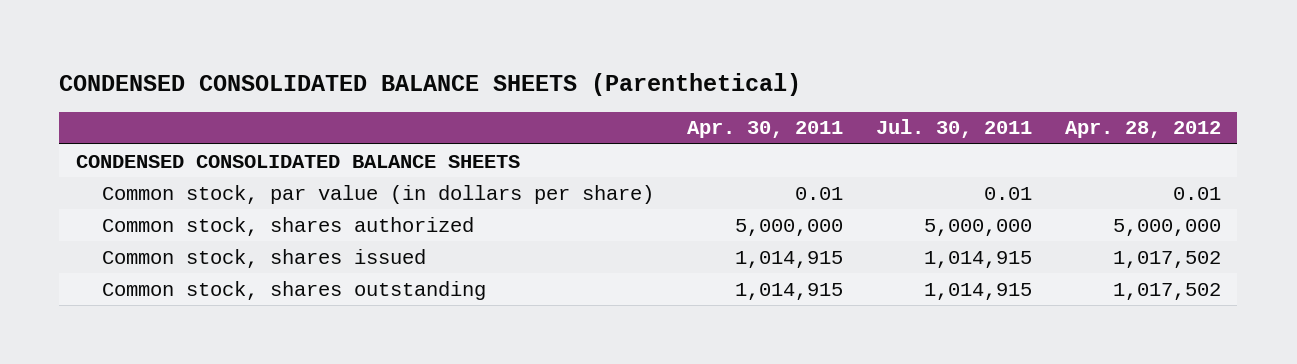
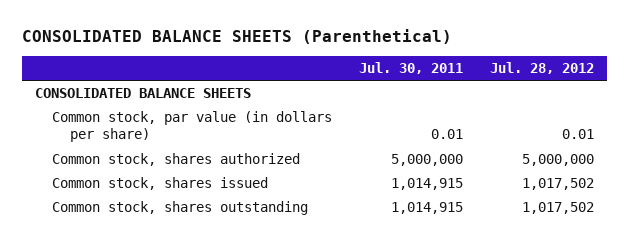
[59,73,802,97] CONDENSED CONSOLIDATED BALANCE SHEETS (Parenthetical) -> [21,29,452,45] CONSOLIDATED BALANCE SHEETS (Parenthetical)
[686,121,843,139] Apr. 30, 2011 -> none
[1064,121,1221,139] Apr. 28, 2012 -> none
none -> [489,61,594,74] Jul. 28, 2012
[75,154,520,168] CONDENSED CONSOLIDATED BALANCE SHEETS -> [34,88,251,99] CONSOLIDATED BALANCE SHEETS

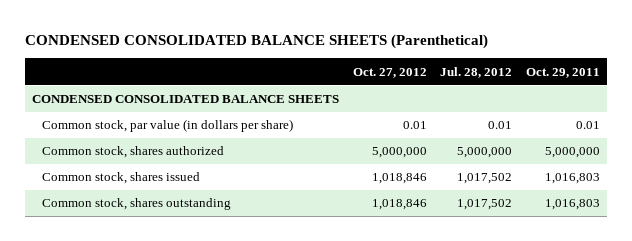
[21,29,452,45] CONSOLIDATED BALANCE SHEETS (Parenthetical) -> [25,34,489,50] CONDENSED CONSOLIDATED BALANCE SHEETS (Parenthetical)
[359,61,464,74] Jul. 30, 2011 -> none
none -> [352,67,427,78] Oct. 27, 2012
none -> [526,67,601,78] Oct. 29, 2011
[34,88,251,99] CONSOLIDATED BALANCE SHEETS -> [32,95,340,104] CONDENSED CONSOLIDATED BALANCE SHEETS

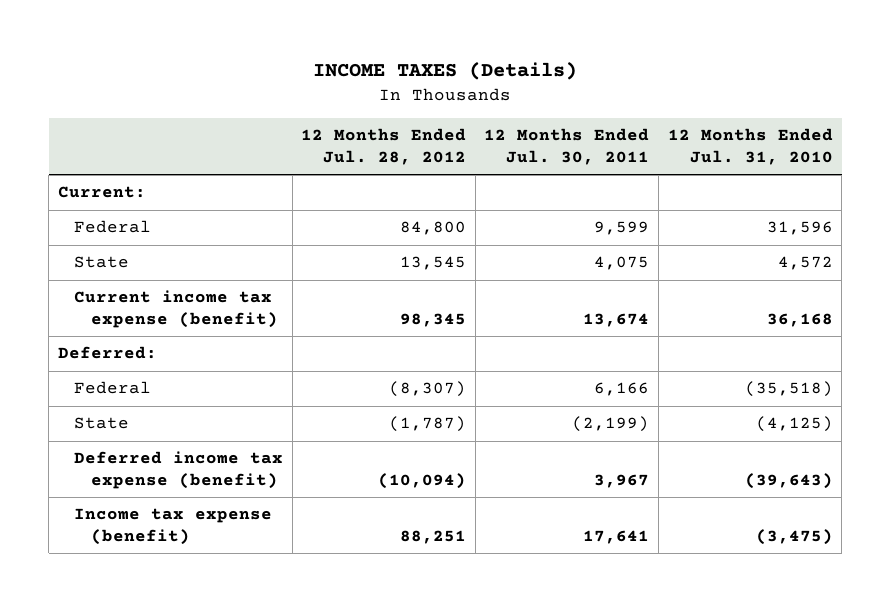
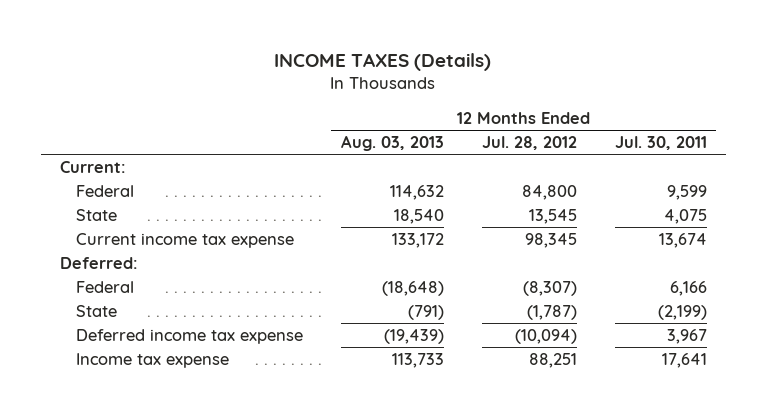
[667,128,833,165] 12 Months Ended Jul. 31, 2010 -> none
none -> [340,135,444,152] Aug. 03, 2013
[74,290,278,329] Current income tax expense (benefit) -> [75,233,294,249] Current income tax expense
[74,451,284,490] Deferred income tax expense (benefit) -> [75,329,303,345] Deferred income tax expense
[74,508,273,546] Income tax expense (benefit) -> [75,353,229,369] Income tax expense

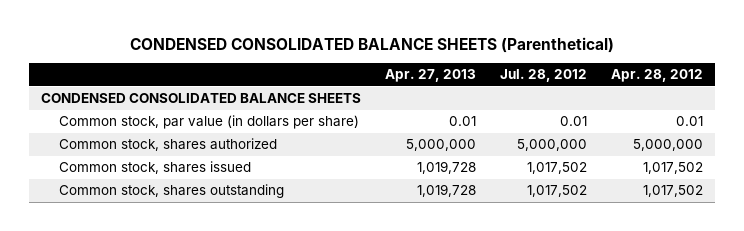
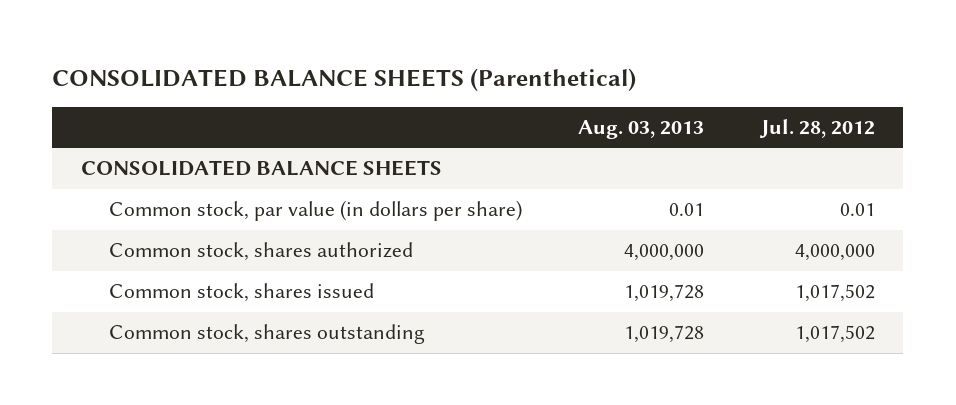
[129,36,614,53] CONDENSED CONSOLIDATED BALANCE SHEETS (Parenthetical) -> [52,67,637,91] CONSOLIDATED BALANCE SHEETS (Parenthetical)
[384,69,476,83] Apr. 27, 2013 -> none
[611,69,704,83] Apr. 28, 2012 -> none
none -> [578,120,705,140] Aug. 03, 2013
[40,93,361,104] CONDENSED CONSOLIDATED BALANCE SHEETS -> [80,160,442,177] CONSOLIDATED BALANCE SHEETS
[517,139,588,152] 5,000,000 -> [795,244,876,262] 4,000,000

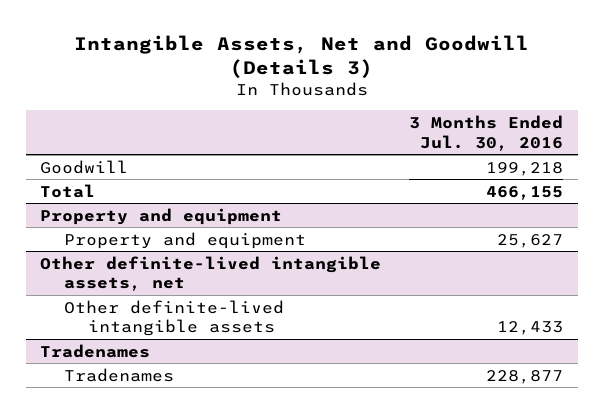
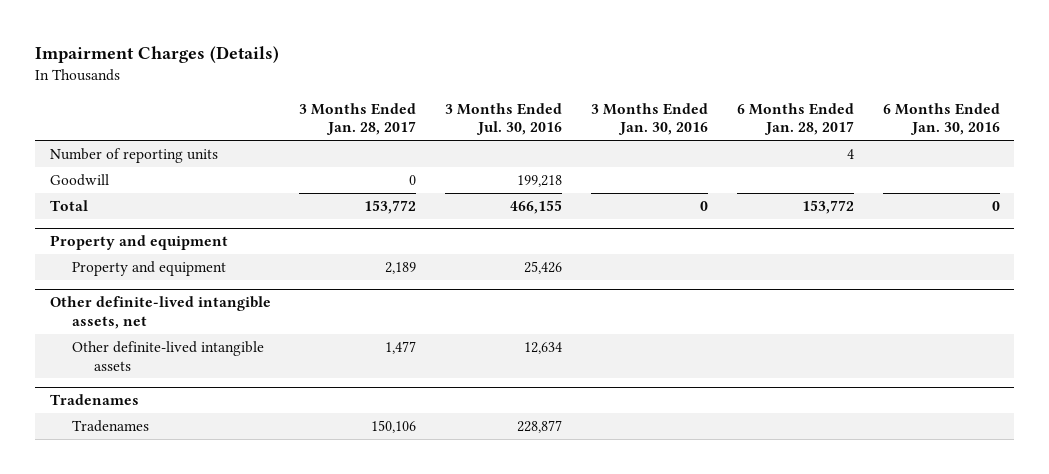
[73,34,529,79] Intangible Assets, Net and Goodwill (Details 3) -> [35,46,280,64] Impairment Charges (Details)
none -> [299,102,417,136] 3 Months Ended Jan. 28, 2017
none -> [591,102,709,136] 3 Months Ended Jan. 30, 2016
none -> [736,102,854,136] 6 Months Ended Jan. 28, 2017
none -> [882,102,1000,136] 6 Months Ended Jan. 30, 2016
none -> [49,147,218,163] Number of reporting units
[497,233,564,248] 25,627 -> [524,260,563,274] 25,426
[497,321,564,336] 12,433 -> [524,341,563,354] 12,634

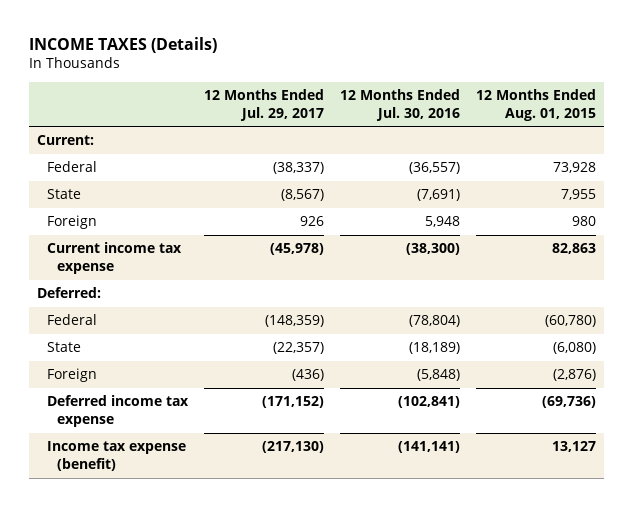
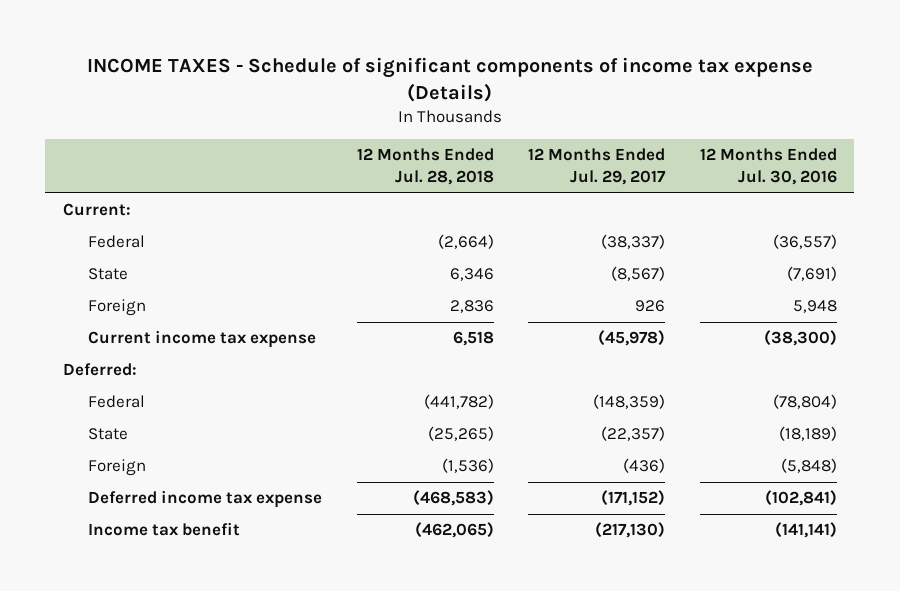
[29,37,218,54] INCOME TAXES (Details) -> [86,57,813,102] INCOME TAXES - Schedule of significant components of income tax expense (Details)
[475,89,596,121] 12 Months Ended Aug. 01, 2015 -> none
none -> [356,148,494,186] 12 Months Ended Jul. 28, 2018
[47,441,187,471] Income tax expense (benefit) -> [88,522,241,537] Income tax benefit

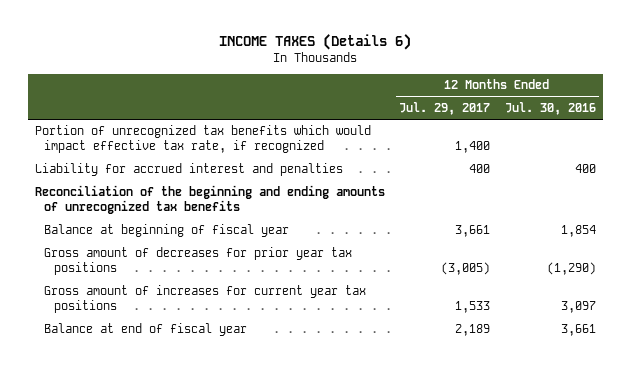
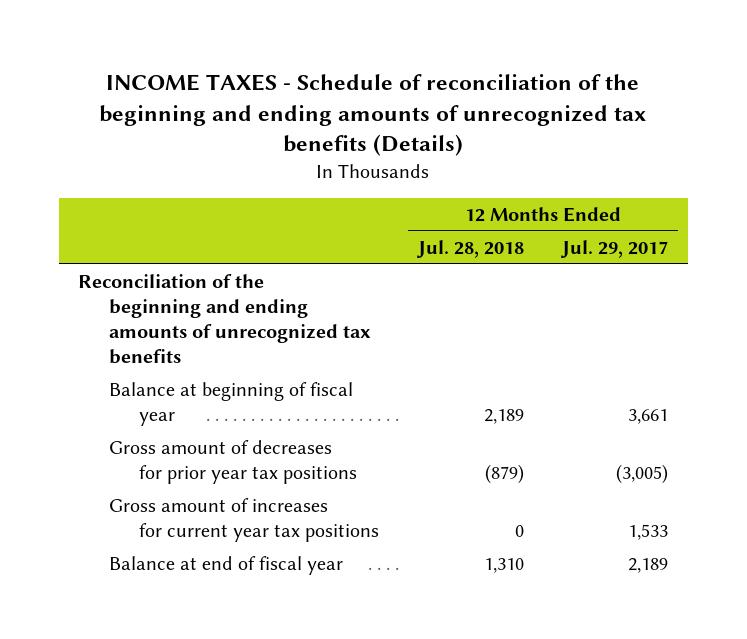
[219,34,412,51] INCOME TAXES (Details 6) -> [99,73,647,157] INCOME TAXES - Schedule of reconciliation of the beginning and ending amounts of unrecognized tax benefits (Details)
[504,101,596,115] Jul. 30, 2016 -> none
none -> [415,239,524,258] Jul. 28, 2018
[35,125,372,154] Portion of unrecognized tax benefits which would impact effective tax rate, if recognized -> none
[35,163,344,177] Liability for accrued interest and penalties -> none

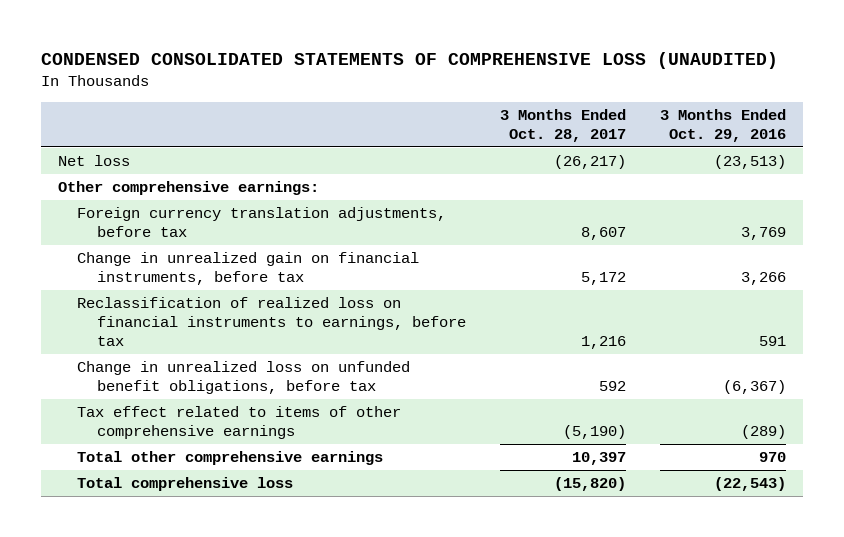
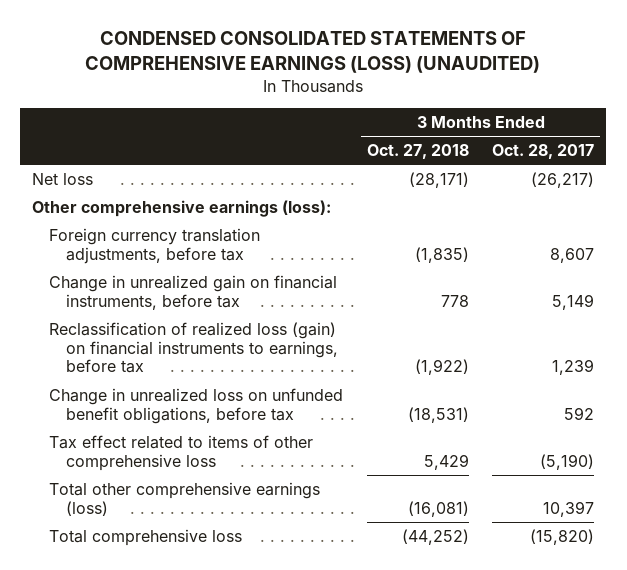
[40,52,778,70] CONDENSED CONSOLIDATED STATEMENTS OF COMPREHENSIVE LOSS (UNAUDITED) -> [85,31,541,73] CONDENSED CONSOLIDATED STATEMENTS OF COMPREHENSIVE EARNINGS (LOSS) (UNAUDITED)
[660,108,787,142] 3 Months Ended Oct. 29, 2016 -> none
none -> [366,144,469,160] Oct. 27, 2018
[57,181,319,196] Other comprehensive earnings: -> [32,200,332,218] Other comprehensive earnings (loss):
[580,271,626,285] 5,172 -> [552,293,595,310] 5,149
[77,297,466,346] Reclassification of realized loss on financial instruments to earnings, before tax -> [49,322,339,374] Reclassification of realized loss (gain) on financial instruments to earnings, before tax
[580,335,626,349] 1,216 -> [552,359,595,376] 1,239
[77,406,402,439] Tax effect related to items of other comprehensive earnings -> [49,435,314,471] Tax effect related to items of other comprehensive loss
[77,451,384,466] Total other comprehensive earnings -> [49,482,321,516] Total other comprehensive earnings (loss)

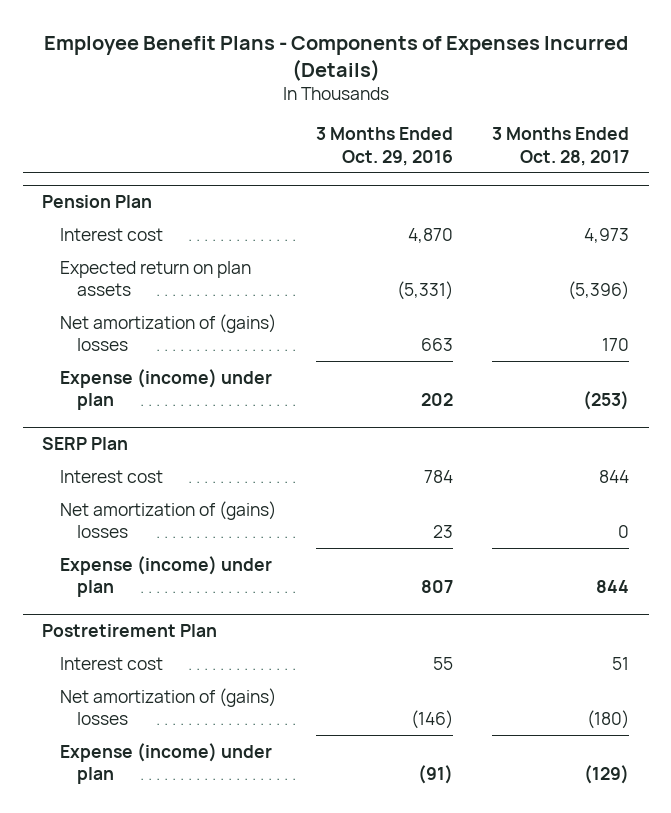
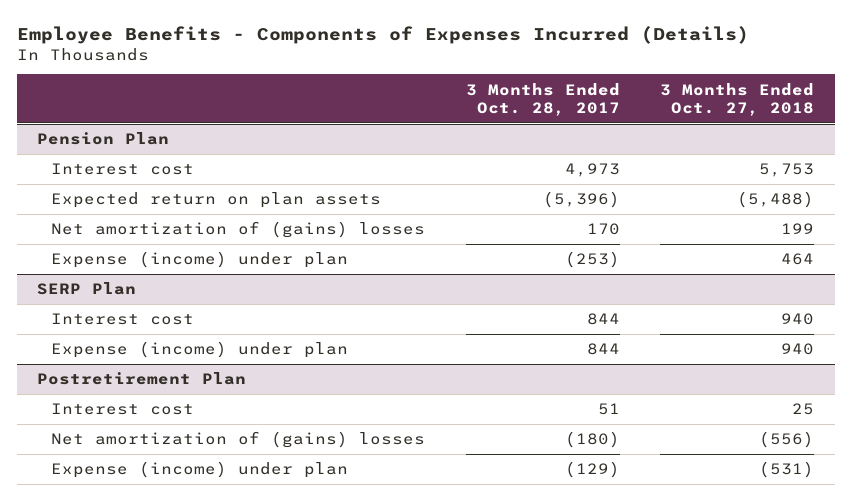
[43,35,628,81] Employee Benefit Plans - Components of Expenses Incurred (Details) -> [16,25,749,44] Employee Benefits - Components of Expenses Incurred (Details)
[315,127,453,166] 3 Months Ended Oct. 29, 2016 -> none
none -> [660,82,815,117] 3 Months Ended Oct. 27, 2018
[59,500,276,539] Net amortization of (gains) losses -> none

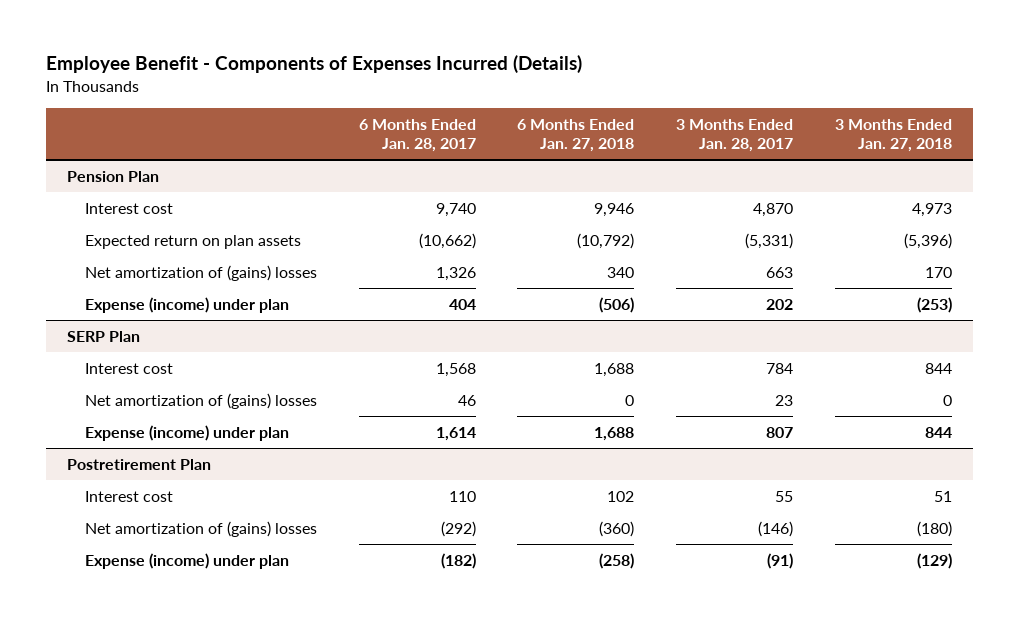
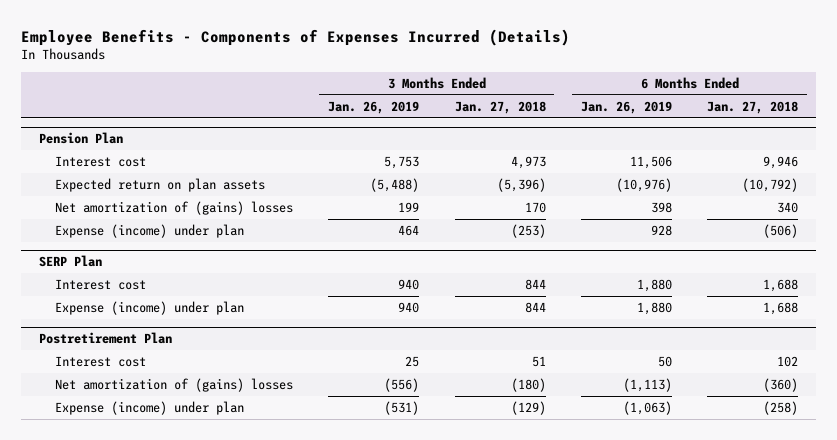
[45,55,582,74] Employee Benefit - Components of Expenses Incurred (Details) -> [21,28,571,46] Employee Benefits - Components of Expenses Incurred (Details)
[358,118,476,153] 6 Months Ended Jan. 28, 2017 -> none
[676,118,794,153] 3 Months Ended Jan. 28, 2017 -> none
none -> [328,100,420,114] Jan. 26, 2019
none -> [580,100,672,114] Jan. 26, 2019
[84,392,317,409] Net amortization of (gains) losses -> none

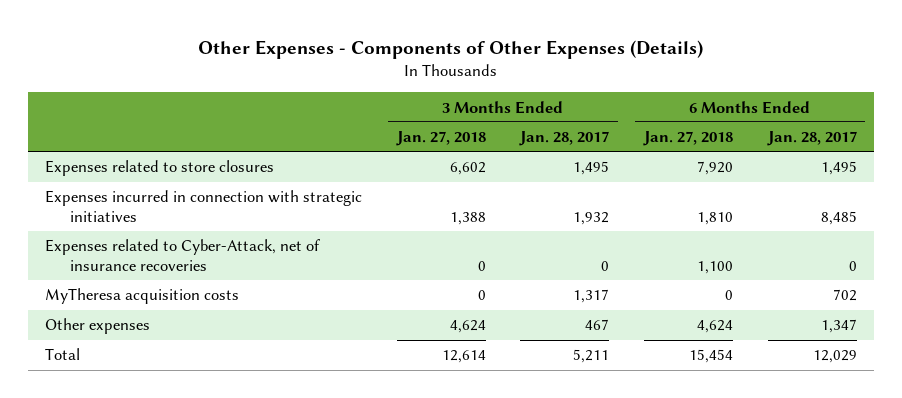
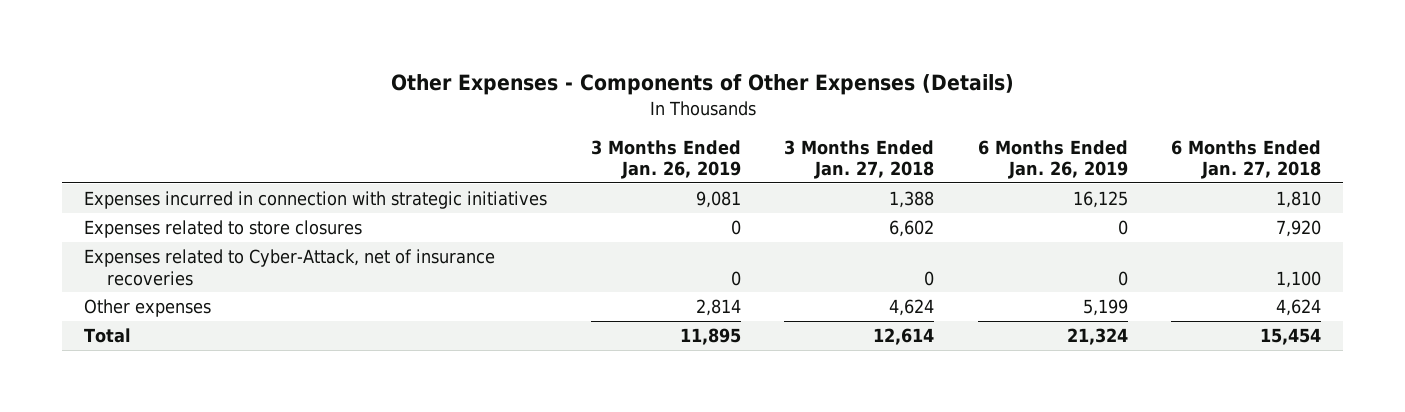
[519,131,610,147] Jan. 28, 2017 -> none
[766,131,857,147] Jan. 28, 2017 -> none
none -> [590,139,741,180] 3 Months Ended Jan. 26, 2019
none -> [977,139,1128,180] 6 Months Ended Jan. 26, 2019
[45,160,275,177] Expenses related to store closures -> [83,219,362,238] Expenses related to store closures
[45,288,240,305] MyTheresa acquisition costs -> none

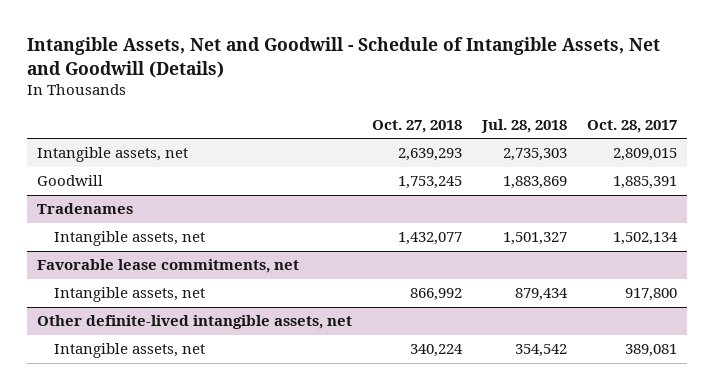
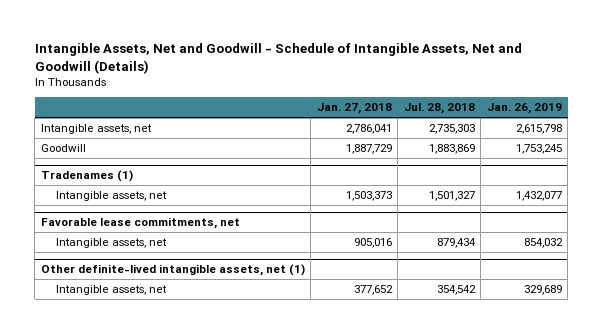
[372,119,463,133] Oct. 27, 2018 -> none
[586,119,677,133] Oct. 28, 2017 -> none
none -> [316,103,392,115] Jan. 27, 2018
none -> [486,103,562,115] Jan. 26, 2019
[37,203,134,215] Tradenames -> [40,170,133,183] Tradenames (1)
[37,315,353,330] Other definite-lived intangible assets, net -> [40,264,305,277] Other definite-lived intangible assets, net (1)

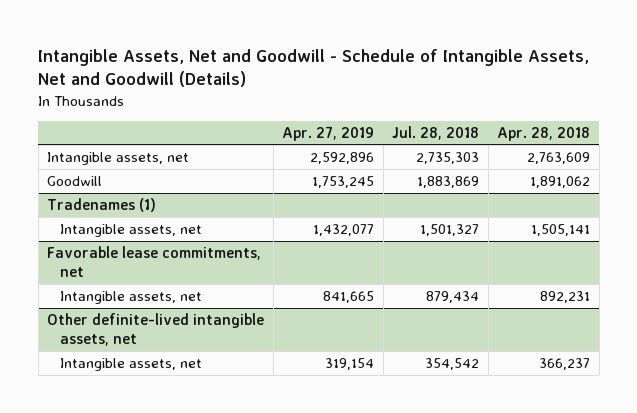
[316,103,392,115] Jan. 27, 2018 -> none
[486,103,562,115] Jan. 26, 2019 -> none
none -> [282,125,375,141] Apr. 27, 2019
none -> [497,126,591,141] Apr. 28, 2018
[40,264,305,277] Other definite-lived intangible assets, net (1) -> [47,313,265,347] Other definite-lived intangible assets, net

